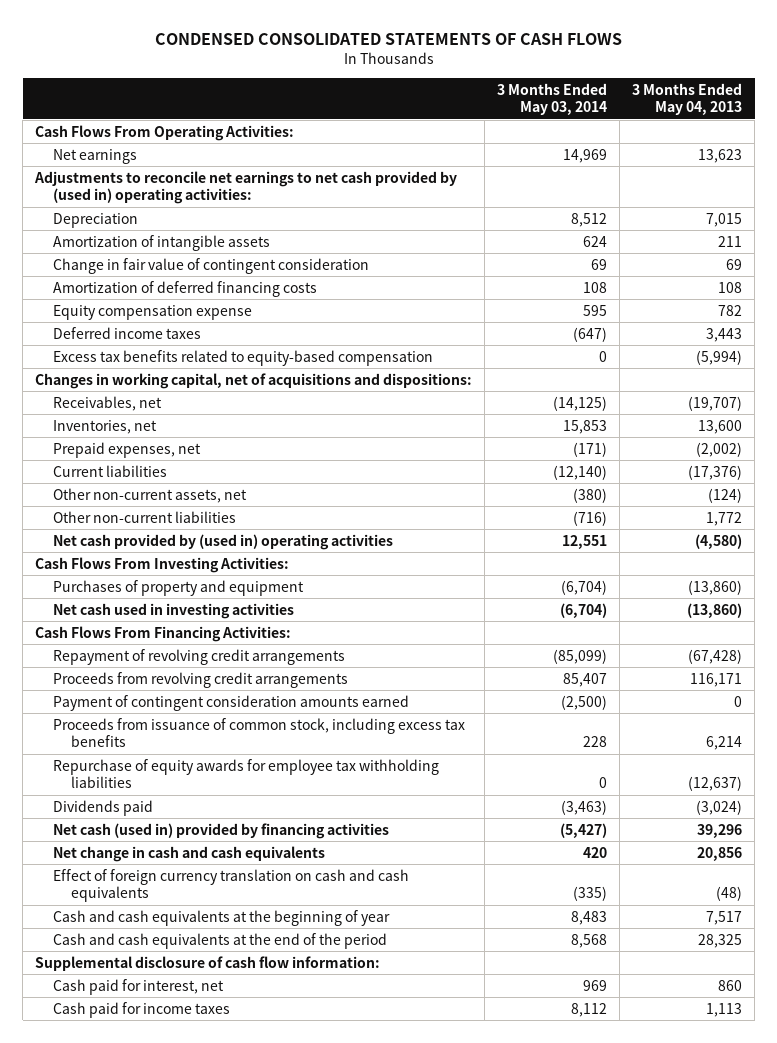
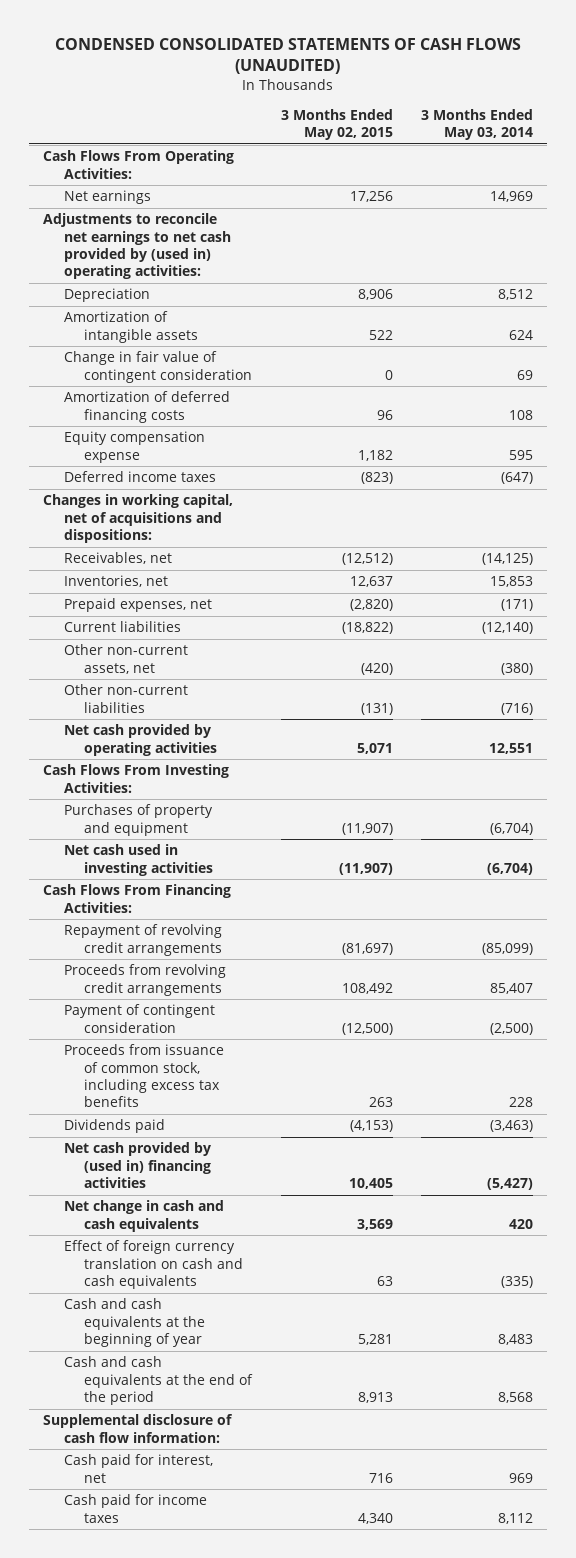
[154,32,622,45] CONDENSED CONSOLIDATED STATEMENTS OF CASH FLOWS -> [55,38,522,75] CONDENSED CONSOLIDATED STATEMENTS OF CASH FLOWS (UNAUDITED)
[632,82,743,116] 3 Months Ended May 04, 2013 -> none
none -> [280,108,393,141] 3 Months Ended May 02, 2015
[52,349,433,366] Excess tax benefits related to equity-based compensation -> none
[52,533,393,550] Net cash provided by (used in) operating activities -> [63,724,218,756] Net cash provided by operating activities
[52,694,409,711] Payment of contingent consideration amounts earned -> [63,1004,215,1033] Payment of contingent consideration
[52,758,439,789] Repurchase of equity awards for employee tax withholding liabilities -> none
[52,822,389,839] Net cash (used in) provided by financing activities -> [63,1142,212,1188] Net cash provided by (used in) financing activities

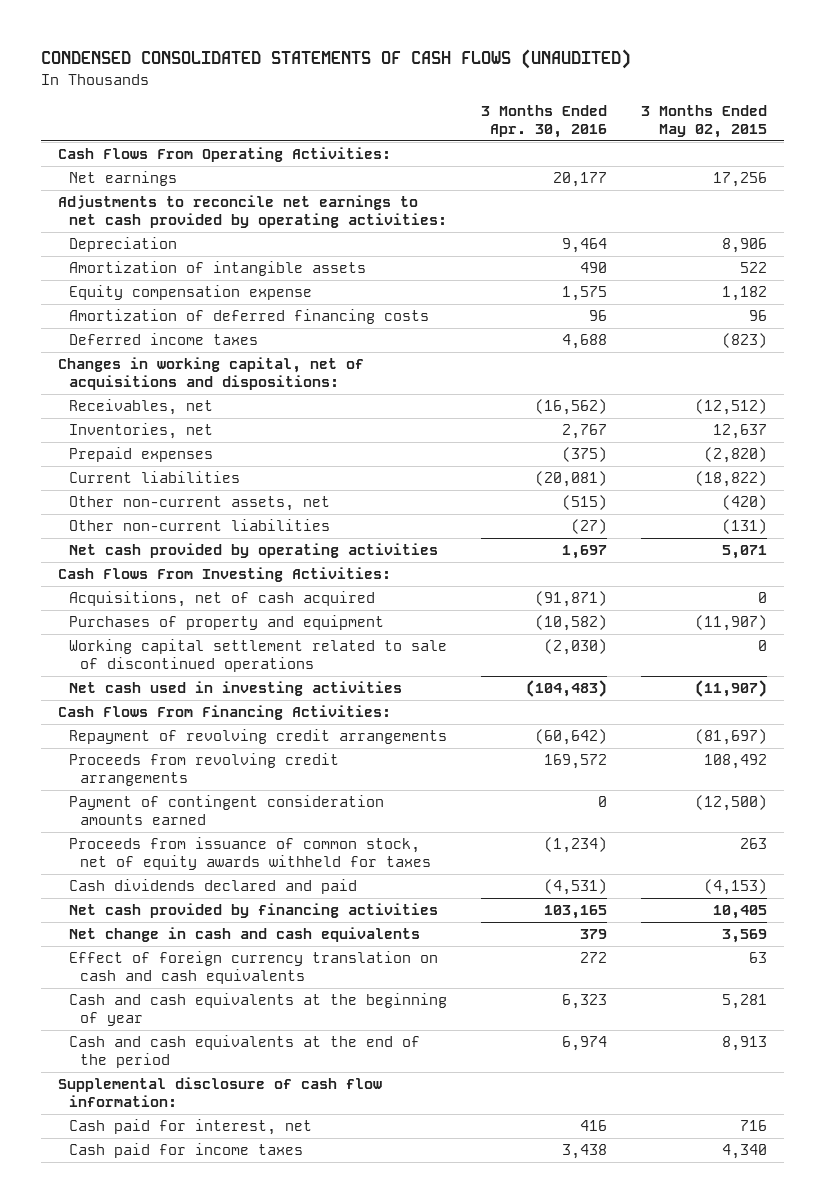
[421,108,534,141] 3 Months Ended May 03, 2014 -> none
none -> [480,105,607,139] 3 Months Ended Apr. 30, 2016
[43,213,231,280] Adjustments to reconcile net earnings to net cash provided by (used in) operating activities: -> [58,195,448,228] Adjustments to reconcile net earnings to net cash provided by operating activities:
[63,351,253,383] Change in fair value of contingent consideration -> none
[63,391,230,423] Amortization of deferred financing costs -> [69,309,430,325] Amortization of deferred financing costs
[63,598,212,613] Prepaid expenses, net -> [69,447,214,463] Prepaid expenses
none -> [69,591,376,608] Acquisitions, net of cash acquired
none -> [69,639,448,672] Working capital settlement related to sale of discontinued operations
[63,1004,215,1033] Payment of contingent consideration -> [69,795,385,825] Payment of contingent consideration amounts earned
[63,1044,224,1108] Proceeds from issuance of common stock, including excess tax benefits -> [69,837,432,870] Proceeds from issuance of common stock, net of equity awards withheld for taxes
[63,1119,165,1134] Dividends paid -> [69,879,358,895] Cash dividends declared and paid
[63,1142,212,1188] Net cash provided by (used in) financing activities -> [69,903,439,919] Net cash provided by financing activities

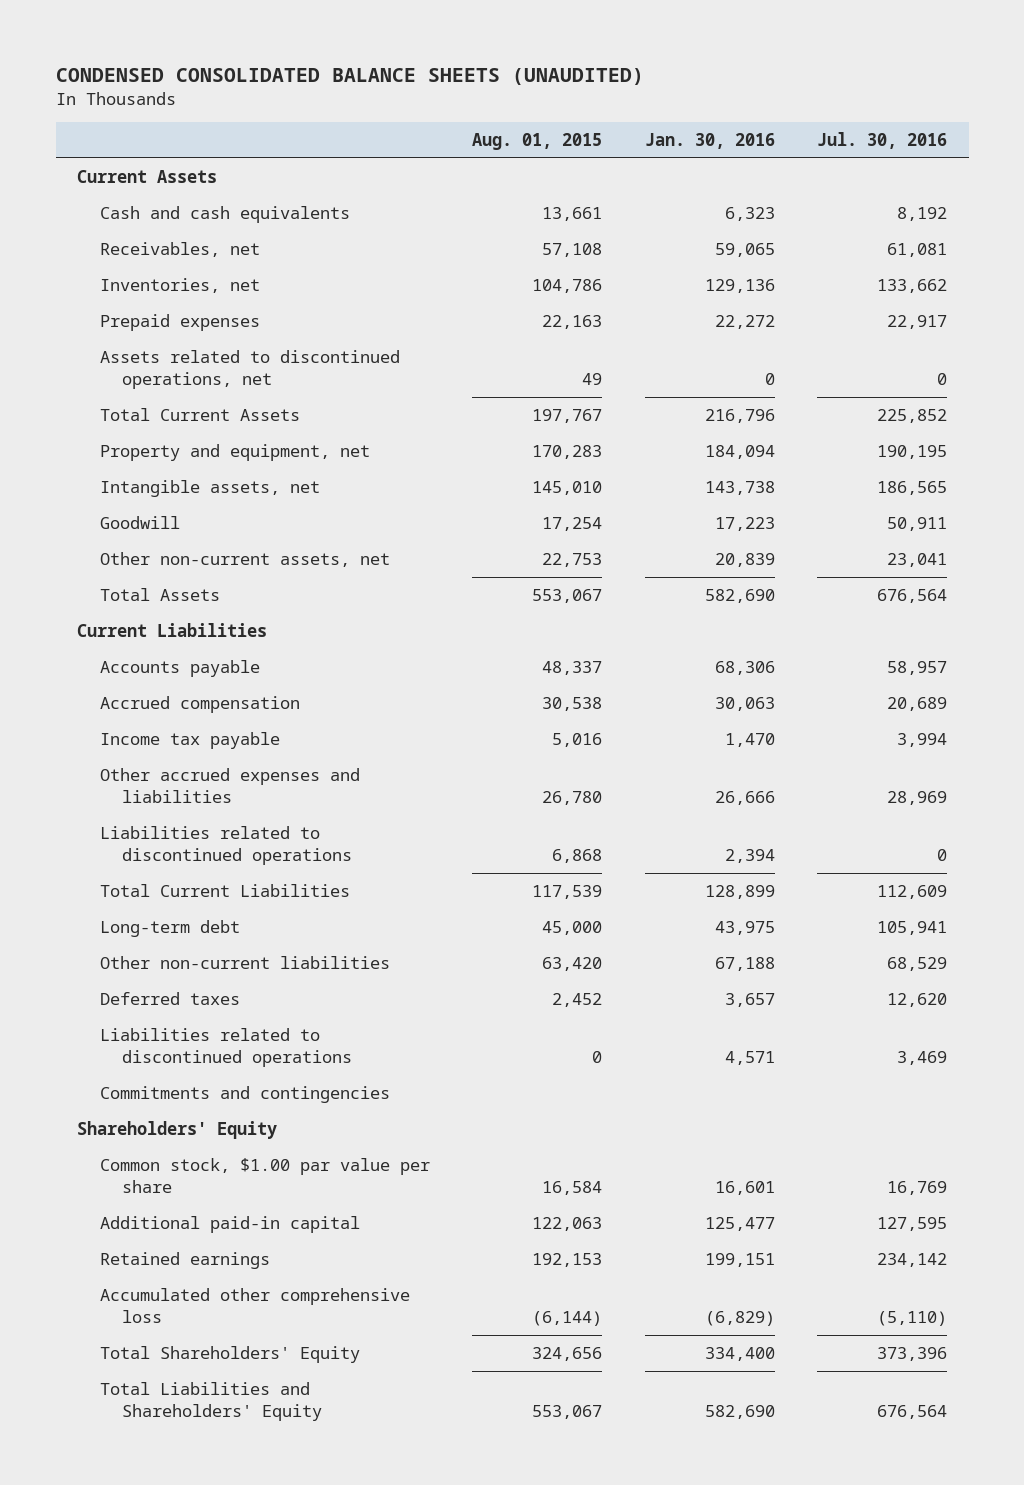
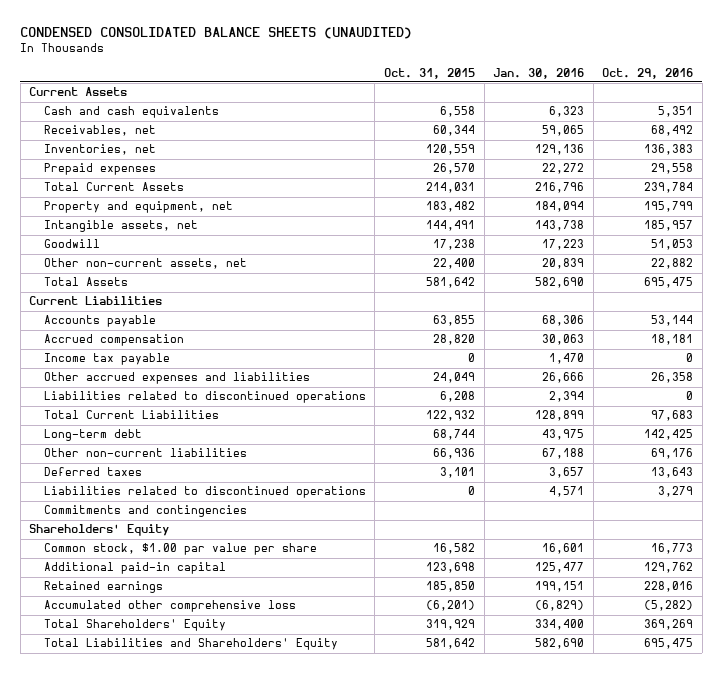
[472,133,603,151] Aug. 01, 2015 -> none
[817,132,948,150] Jul. 30, 2016 -> none
none -> [384,67,476,79] Oct. 31, 2015
none -> [602,67,694,79] Oct. 29, 2016
[99,349,400,390] Assets related to discontinued operations, net -> none

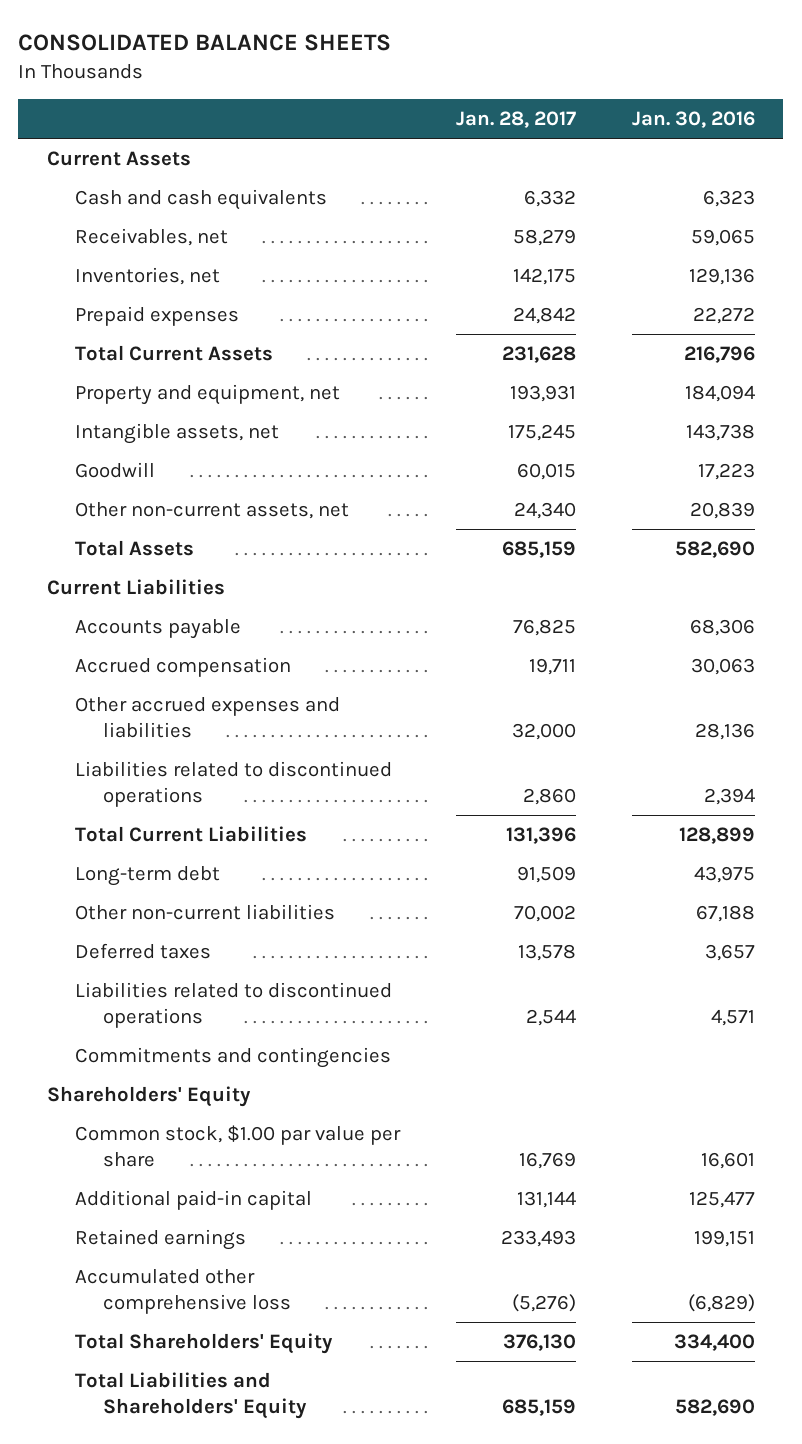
[20,27,413,40] CONDENSED CONSOLIDATED BALANCE SHEETS (UNAUDITED) -> [18,34,392,52] CONSOLIDATED BALANCE SHEETS
[384,67,476,79] Oct. 31, 2015 -> none
[602,67,694,79] Oct. 29, 2016 -> none
none -> [456,110,577,128] Jan. 28, 2017
[43,353,170,366] Income tax payable -> none
[542,372,585,384] 26,666 -> [695,722,756,740] 28,136

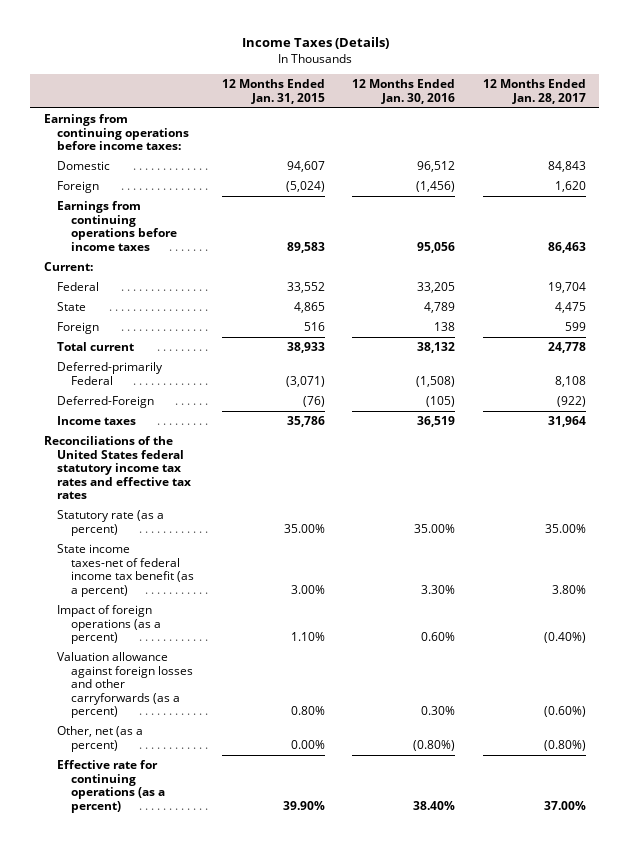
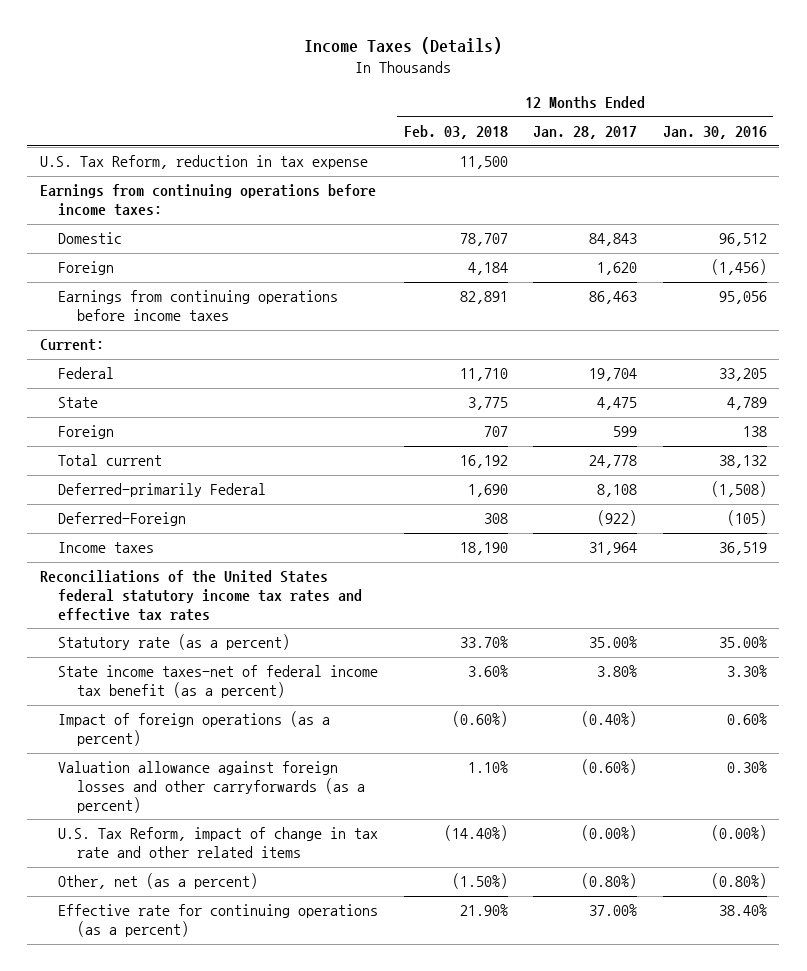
[221,78,325,104] 12 Months Ended Jan. 31, 2015 -> none
none -> [403,124,508,139] Feb. 03, 2018
none -> [40,155,369,170] U.S. Tax Reform, reduction in tax expense
none -> [58,827,379,859] U.S. Tax Reform, impact of change in tax rate and other related items

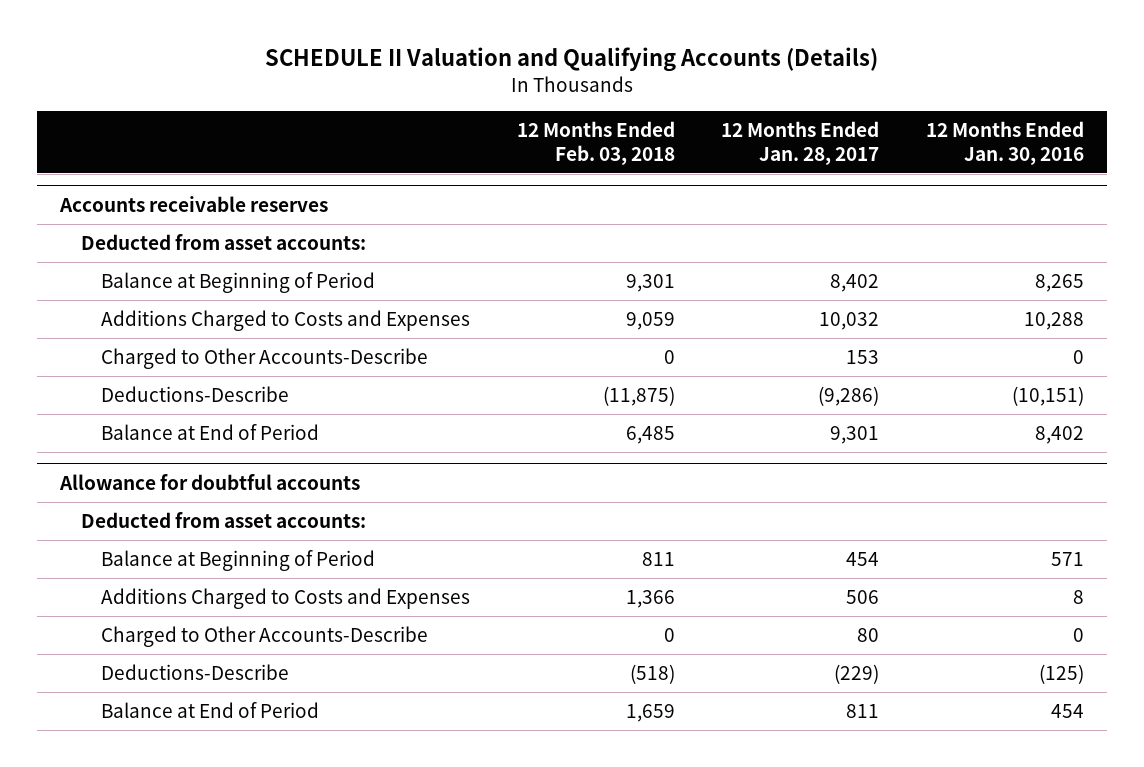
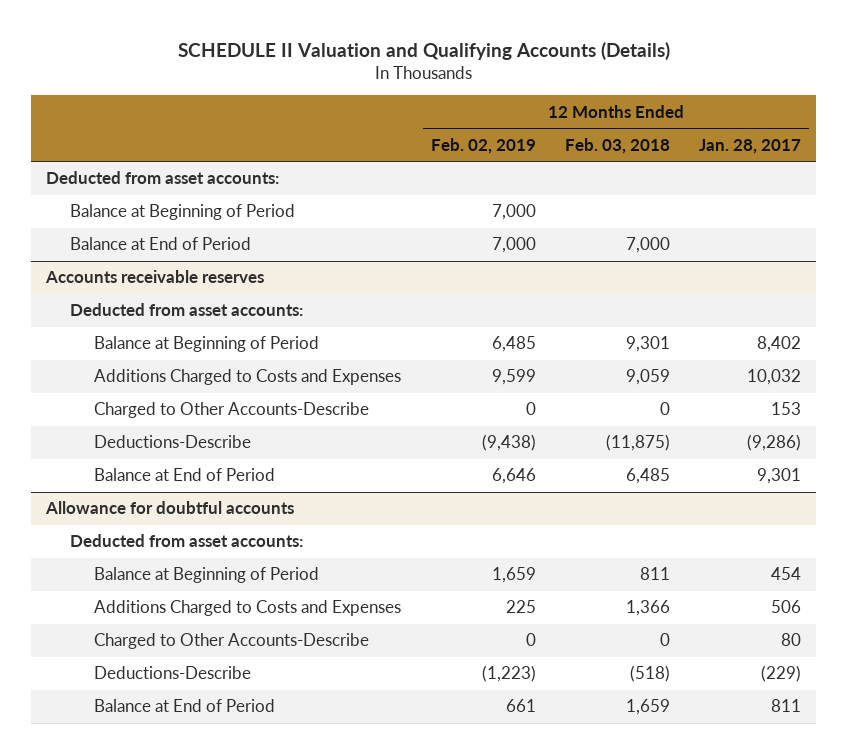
[926,120,1085,165] 12 Months Ended Jan. 30, 2016 -> none
none -> [430,137,536,154] Feb. 02, 2019
none -> [45,171,279,185] Deducted from asset accounts:
none -> [69,204,295,221] Balance at Beginning of Period
none -> [69,237,251,251] Balance at End of Period

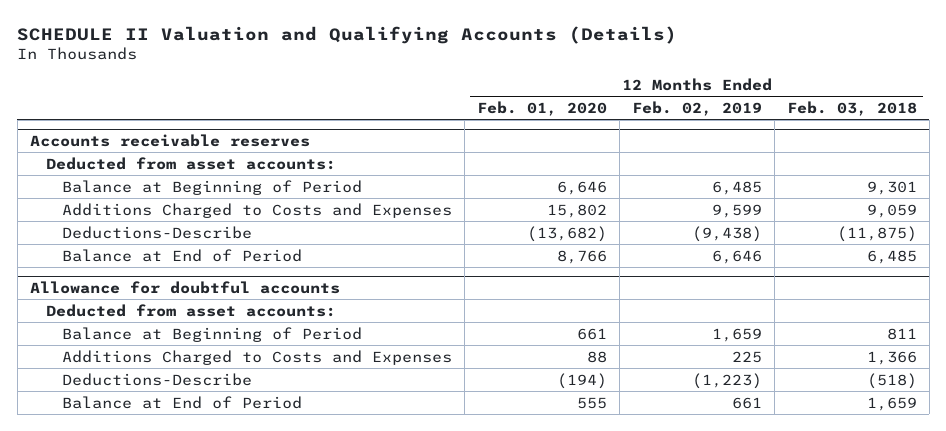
[699,138,802,154] Jan. 28, 2017 -> none
none -> [476,101,607,117] Feb. 01, 2020
[45,171,279,185] Deducted from asset accounts: -> none
[69,204,295,221] Balance at Beginning of Period -> none
[69,237,251,251] Balance at End of Period -> none
[94,402,370,419] Charged to Other Accounts-Describe -> none
[94,633,370,650] Charged to Other Accounts-Describe -> none

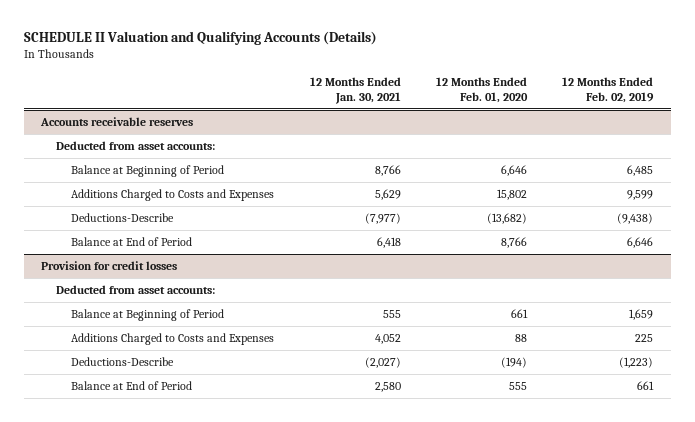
[786,101,917,117] Feb. 03, 2018 -> none
none -> [309,77,401,104] 12 Months Ended Jan. 30, 2021
[29,280,340,294] Allowance for doubtful accounts -> [41,261,178,271] Provision for credit losses

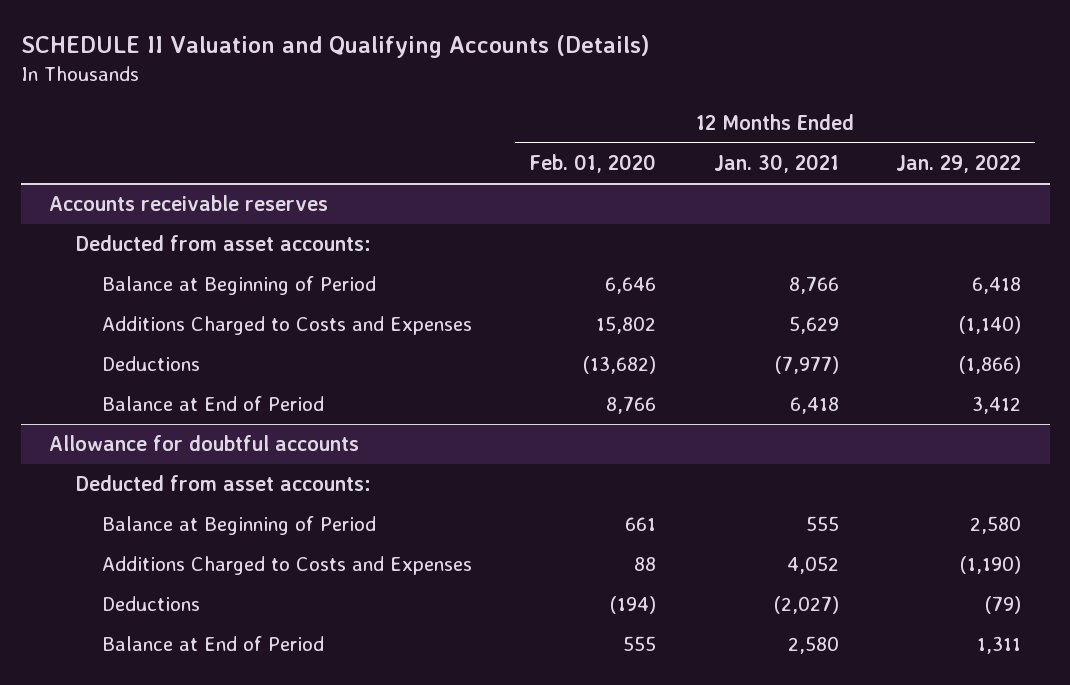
[562,77,655,103] 12 Months Ended Feb. 02, 2019 -> none
none -> [896,154,1022,174] Jan. 29, 2022
[71,213,175,223] Deductions-Describe -> [101,356,200,372] Deductions
[41,261,178,271] Provision for credit losses -> [49,435,360,452] Allowance for doubtful accounts
[71,357,175,367] Deductions-Describe -> [101,596,200,612] Deductions

